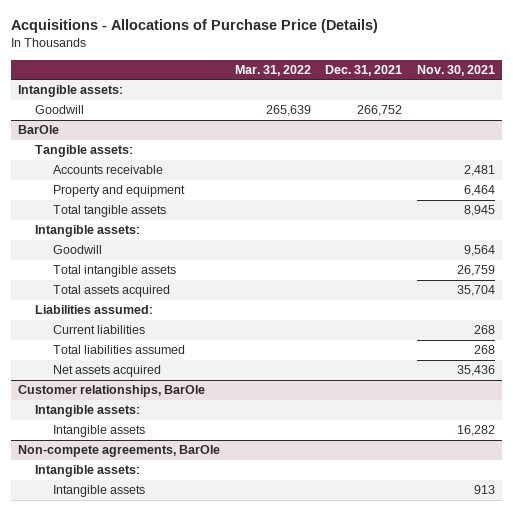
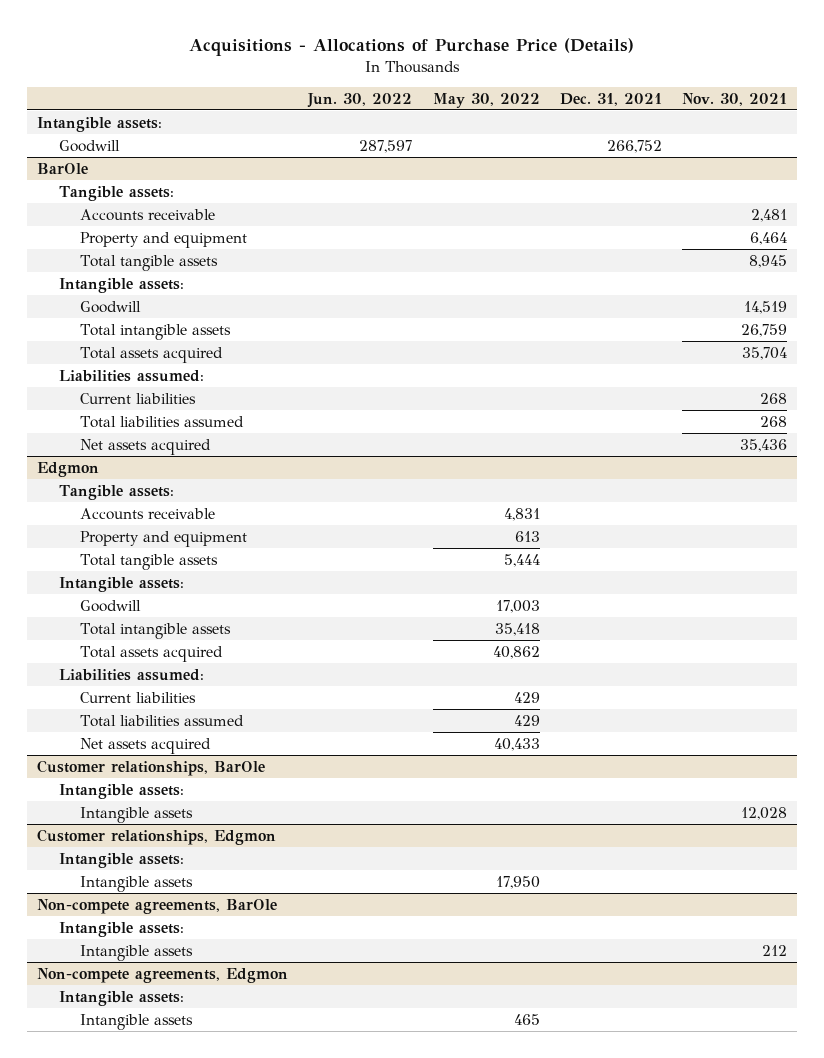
[234,64,311,76] Mar. 31, 2022 -> none
none -> [307,92,413,108] Jun. 30, 2022
none -> [432,92,540,108] May 30, 2022
[463,245,495,257] 9,564 -> [744,300,788,314] 14,519
none -> [37,461,100,477] Edgmon
none -> [58,484,174,500] Tangible assets:
none -> [80,507,216,520] Accounts receivable
none -> [80,530,248,547] Property and equipment
none -> [80,553,219,570] Total tangible assets
none -> [58,576,184,592] Intangible assets:
none -> [80,599,142,612] Goodwill
none -> [80,622,232,639] Total intangible assets
none -> [80,645,224,662] Total assets acquired
none -> [58,668,204,681] Liabilities assumed:
none -> [80,691,197,703] Current liabilities
none -> [80,714,245,727] Total liabilities assumed
none -> [80,737,212,754] Net assets acquired
[456,425,495,437] 16,282 -> [741,806,788,820] 12,028
none -> [37,828,277,845] Customer relationships, Edgmon
none -> [58,852,184,868] Intangible assets:
none -> [80,875,194,892] Intangible assets
[473,485,495,495] 913 -> [762,944,788,956] 212
none -> [37,967,289,983] Non-compete agreements, Edgmon
none -> [58,990,184,1006] Intangible assets:
none -> [80,1013,194,1030] Intangible assets

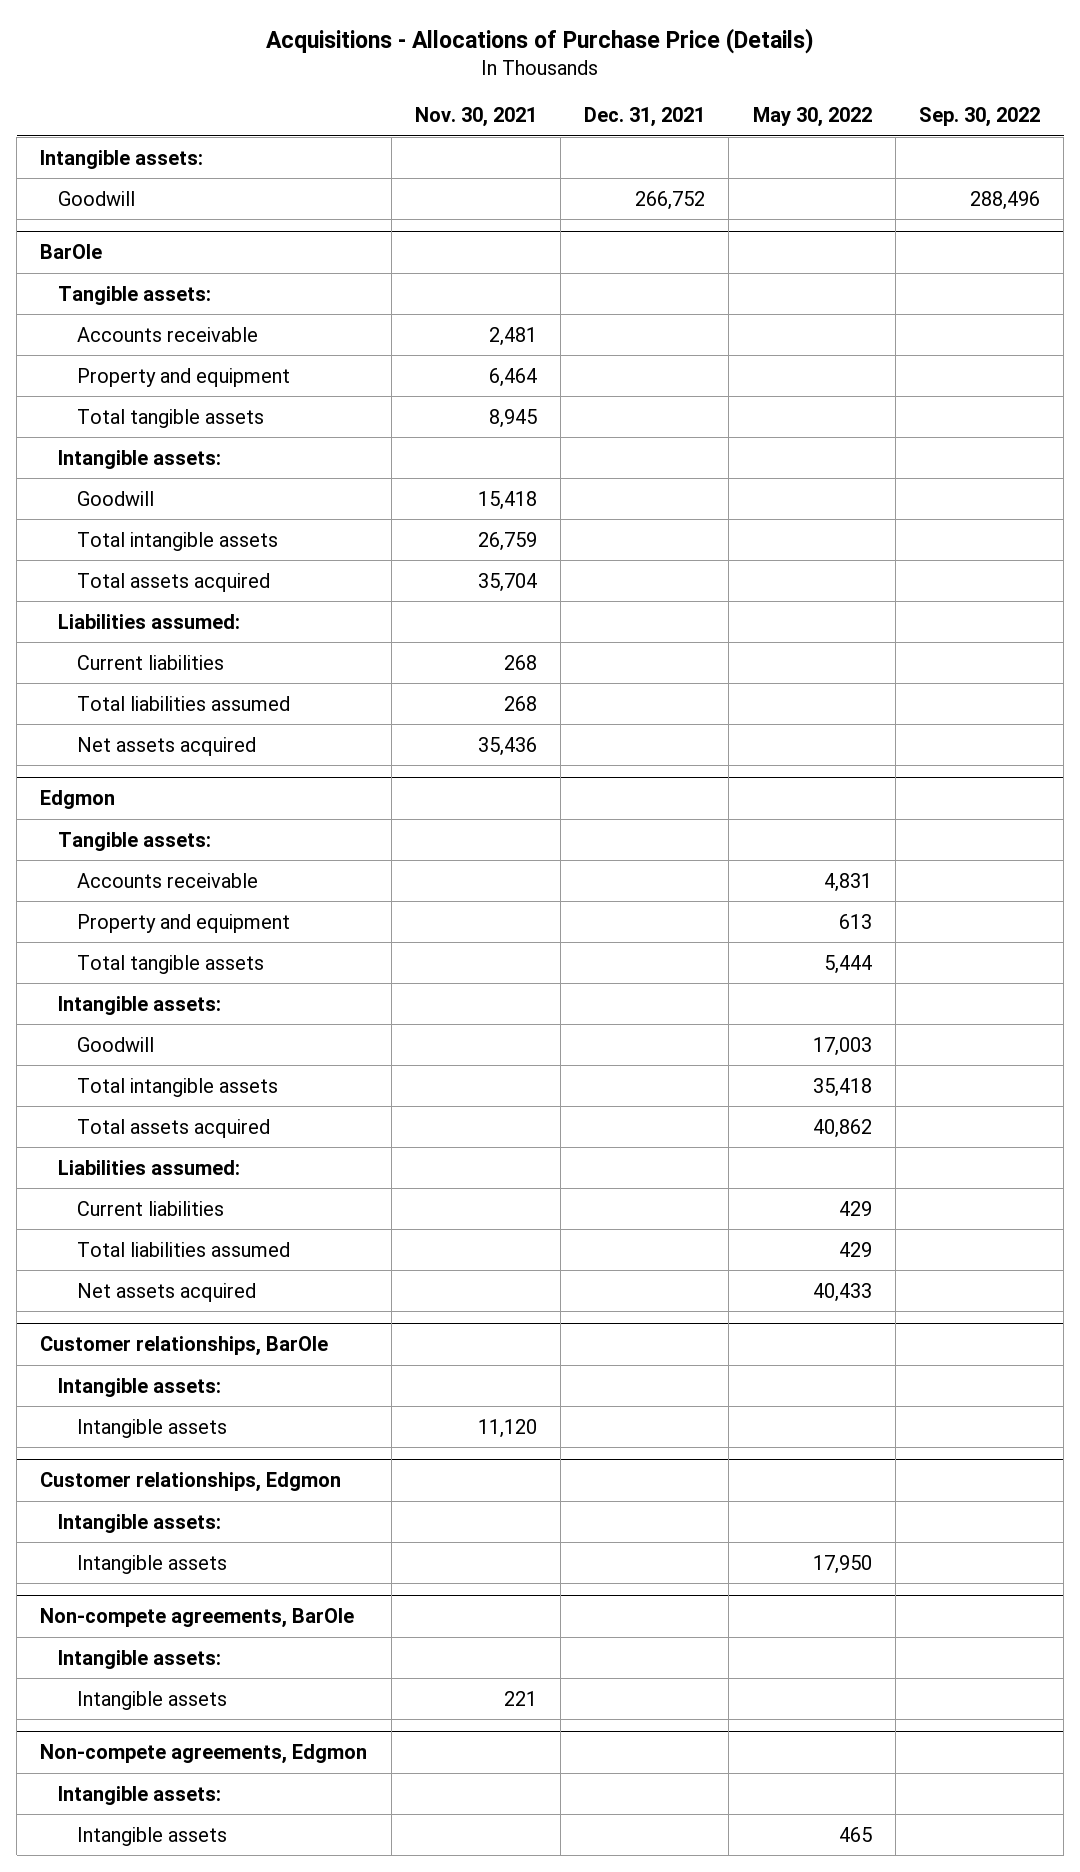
[307,92,413,108] Jun. 30, 2022 -> none
none -> [918,107,1040,128] Sep. 30, 2022
[744,300,788,314] 14,519 -> [477,490,537,510] 15,418
[741,806,788,820] 12,028 -> [477,1418,537,1438] 11,120
[762,944,788,956] 212 -> [503,1690,537,1706] 221

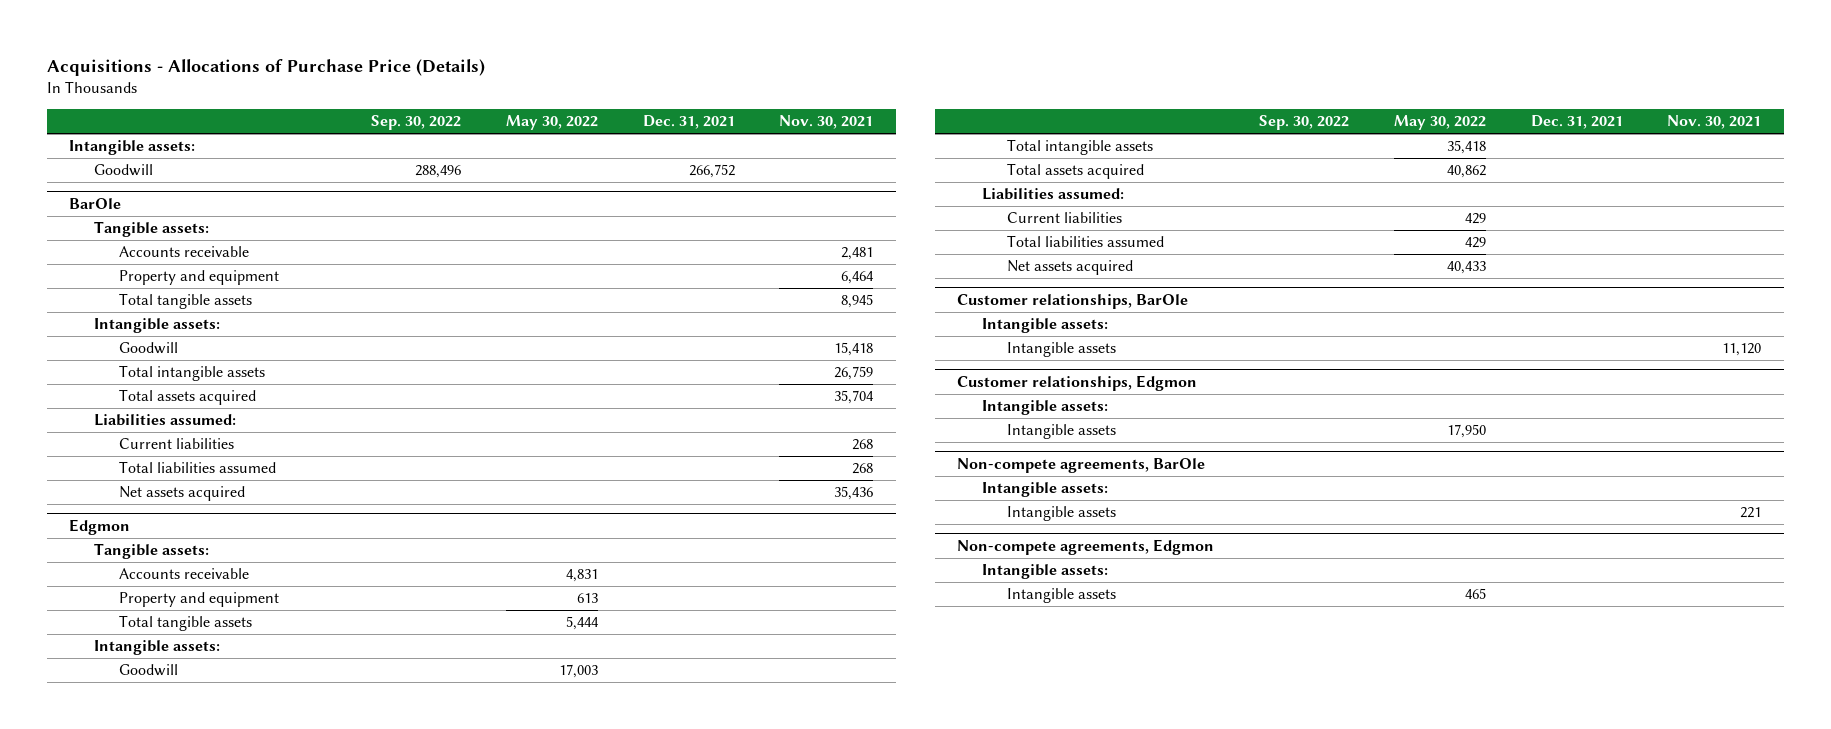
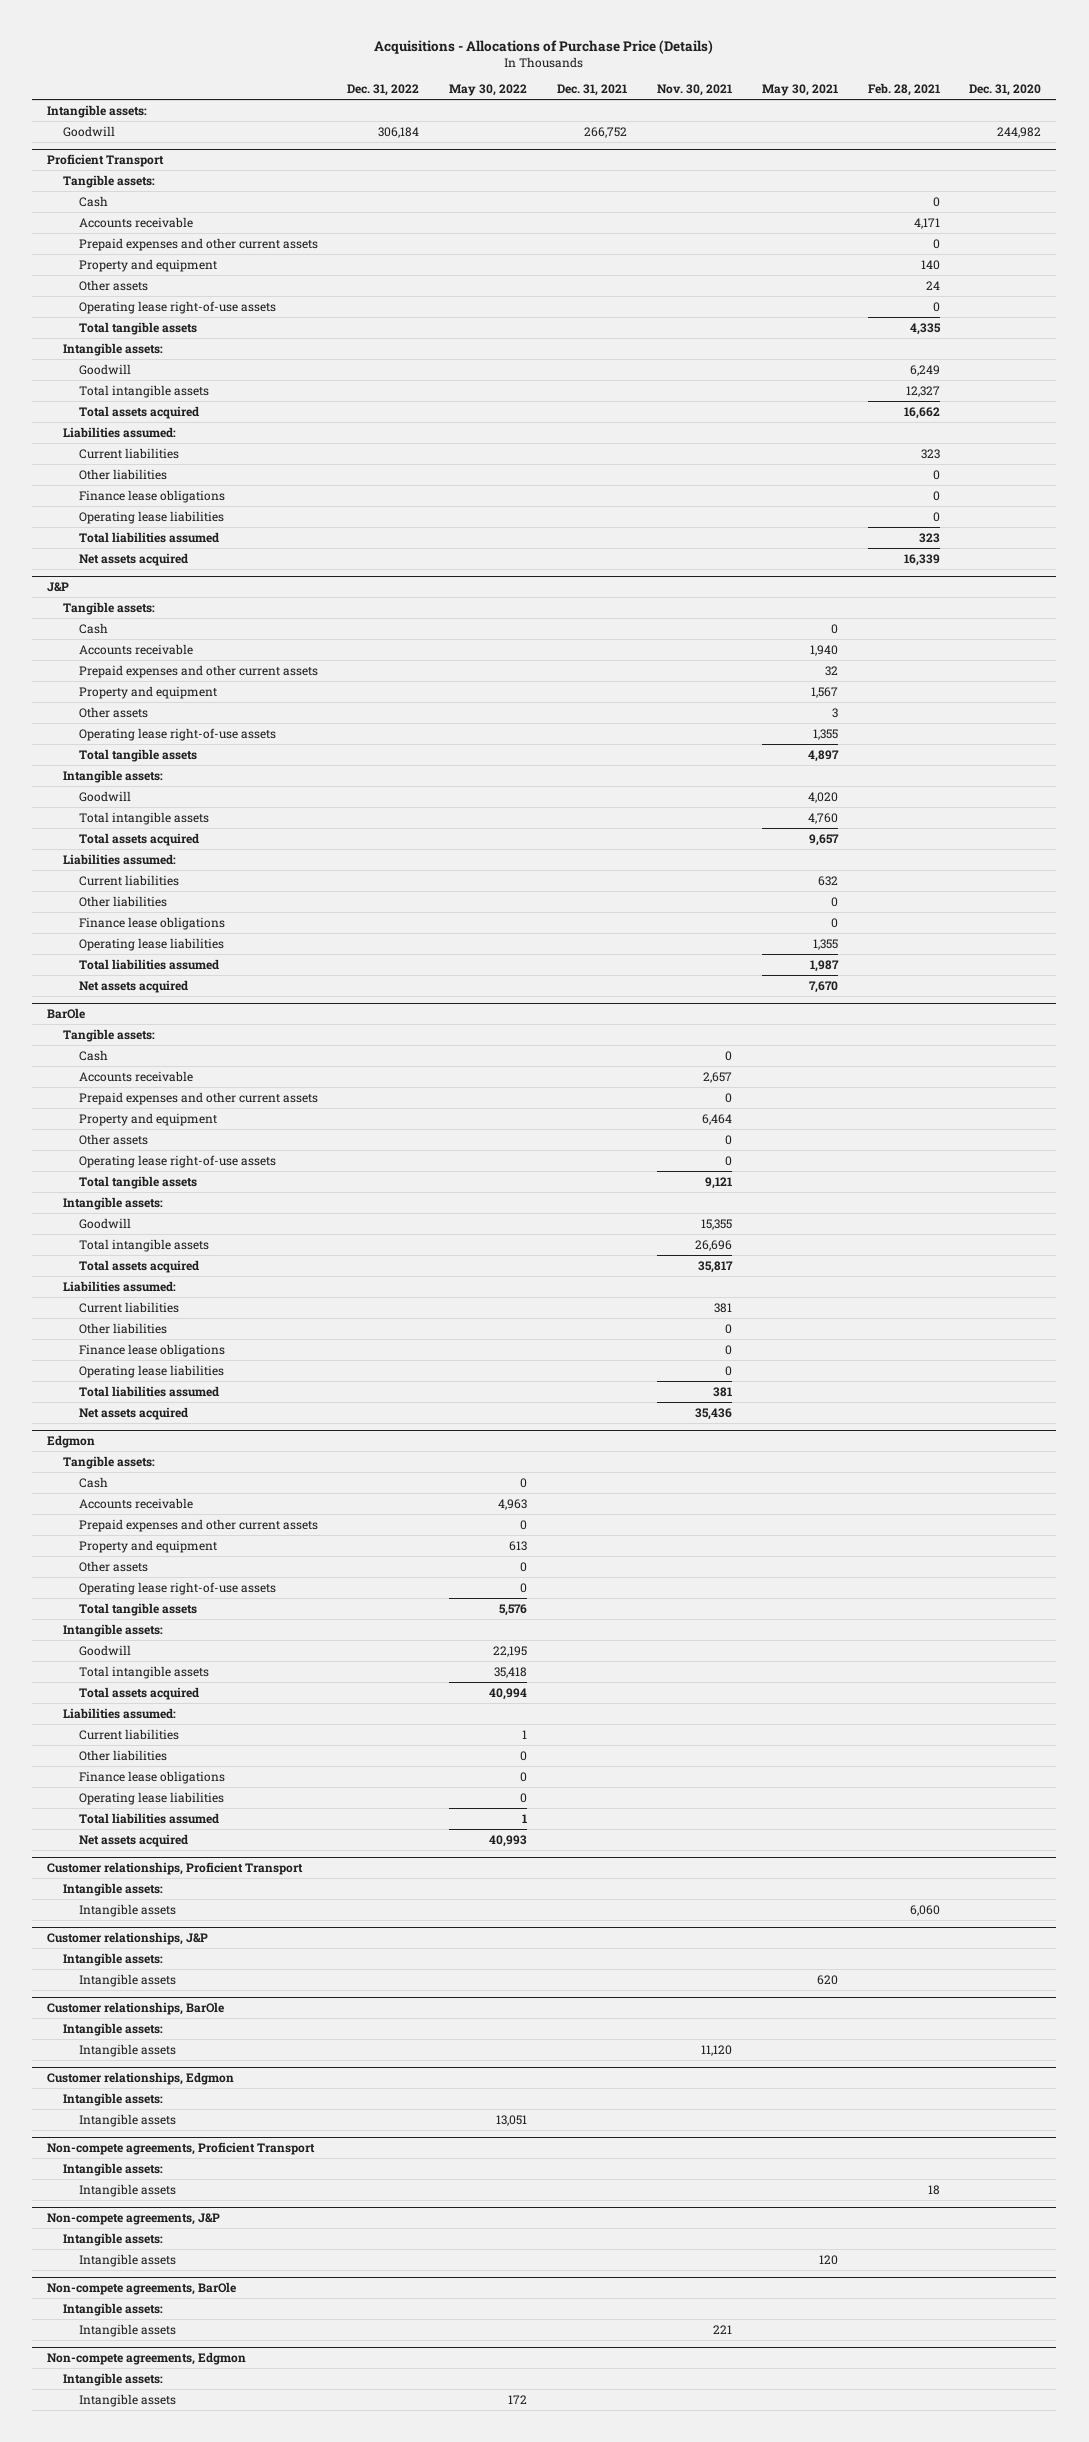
[371,115,462,131] Sep. 30, 2022 -> none
none -> [347,84,420,97] Dec. 31, 2022
none -> [761,84,838,97] May 30, 2021
none -> [867,83,940,97] Feb. 28, 2021
none -> [969,84,1042,97] Dec. 31, 2020
none -> [47,153,165,167] Proficient Transport
none -> [62,174,155,188] Tangible assets:
none -> [78,195,108,207] Cash
none -> [78,216,193,228] Accounts receivable
none -> [78,237,318,251] Prepaid expenses and other current assets
none -> [78,258,217,272] Property and equipment
none -> [78,279,148,291] Other assets
none -> [78,300,276,314] Operating lease right-of-use assets
none -> [78,321,197,335] Total tangible assets
none -> [62,342,163,356] Intangible assets:
none -> [78,363,131,375] Goodwill
none -> [78,384,209,398] Total intangible assets
none -> [78,405,199,419] Total assets acquired
none -> [62,426,176,438] Liabilities assumed:
none -> [78,447,179,459] Current liabilities
none -> [78,468,167,480] Other liabilities
none -> [78,489,225,503] Finance lease obligations
none -> [78,510,224,524] Operating lease liabilities
none -> [78,531,219,543] Total liabilities assumed
none -> [78,552,188,566] Net assets acquired
none -> [47,581,70,592] J&P
none -> [62,601,155,615] Tangible assets:
none -> [78,622,108,634] Cash
none -> [78,643,193,655] Accounts receivable
none -> [78,664,318,678] Prepaid expenses and other current assets
none -> [78,685,217,699] Property and equipment
none -> [78,706,148,718] Other assets
none -> [78,727,276,741] Operating lease right-of-use assets
none -> [78,748,197,762] Total tangible assets
none -> [62,769,163,783] Intangible assets:
none -> [78,790,131,802] Goodwill
none -> [78,811,209,825] Total intangible assets
none -> [78,832,199,846] Total assets acquired
none -> [62,853,176,865] Liabilities assumed:
none -> [78,874,179,886] Current liabilities
none -> [78,895,167,907] Other liabilities
none -> [78,916,225,930] Finance lease obligations
none -> [78,937,224,951] Operating lease liabilities
none -> [78,958,219,970] Total liabilities assumed
none -> [78,979,188,993] Net assets acquired
none -> [78,1049,108,1061] Cash
[841,247,874,261] 2,481 -> [702,1071,732,1083] 2,657
none -> [78,1091,318,1105] Prepaid expenses and other current assets
none -> [78,1133,148,1145] Other assets
none -> [78,1154,276,1168] Operating lease right-of-use assets
[841,294,874,309] 8,945 -> [704,1176,732,1189] 9,121
[834,342,874,357] 15,418 -> [700,1218,732,1230] 15,355
[834,366,874,381] 26,759 -> [694,1239,732,1251] 26,696
[834,390,875,405] 35,704 -> [697,1260,733,1273] 35,817
[852,439,874,451] 268 -> [713,1302,732,1313] 381
none -> [78,1322,167,1334] Other liabilities
none -> [78,1343,225,1357] Finance lease obligations
none -> [78,1364,224,1378] Operating lease liabilities
[852,463,874,475] 268 -> [712,1386,732,1397] 381
none -> [78,1476,108,1488] Cash
[565,569,598,583] 4,831 -> [498,1498,528,1510] 4,963
none -> [78,1518,318,1532] Prepaid expenses and other current assets
none -> [78,1560,148,1572] Other assets
none -> [78,1581,276,1595] Operating lease right-of-use assets
[565,616,599,631] 5,444 -> [499,1603,528,1616] 5,576
[558,664,598,679] 17,003 -> [493,1645,528,1657] 22,195
[1446,165,1486,179] 40,862 -> [489,1687,528,1700] 40,994
[1464,213,1486,225] 429 -> [522,1729,528,1739] 1
none -> [78,1749,167,1761] Other liabilities
none -> [78,1770,225,1784] Finance lease obligations
none -> [78,1791,224,1805] Operating lease liabilities
[1464,237,1486,249] 429 -> [522,1813,528,1823] 1
[1446,261,1486,275] 40,433 -> [489,1834,528,1847] 40,993
none -> [47,1861,304,1875] Customer relationships, Proficient Transport
none -> [62,1882,163,1896] Intangible assets:
none -> [78,1903,176,1917] Intangible assets
none -> [47,1931,209,1945] Customer relationships, J&P
none -> [62,1952,163,1966] Intangible assets:
none -> [78,1973,176,1987] Intangible assets
[1446,424,1486,439] 17,950 -> [496,2114,528,2126] 13,051
none -> [47,2141,316,2155] Non-compete agreements, Proficient Transport
none -> [62,2162,163,2176] Intangible assets:
none -> [78,2183,176,2197] Intangible assets
none -> [47,2212,221,2225] Non-compete agreements, J&P
none -> [62,2232,163,2246] Intangible assets:
none -> [78,2253,176,2267] Intangible assets
[1464,588,1486,600] 465 -> [508,2394,528,2404] 172

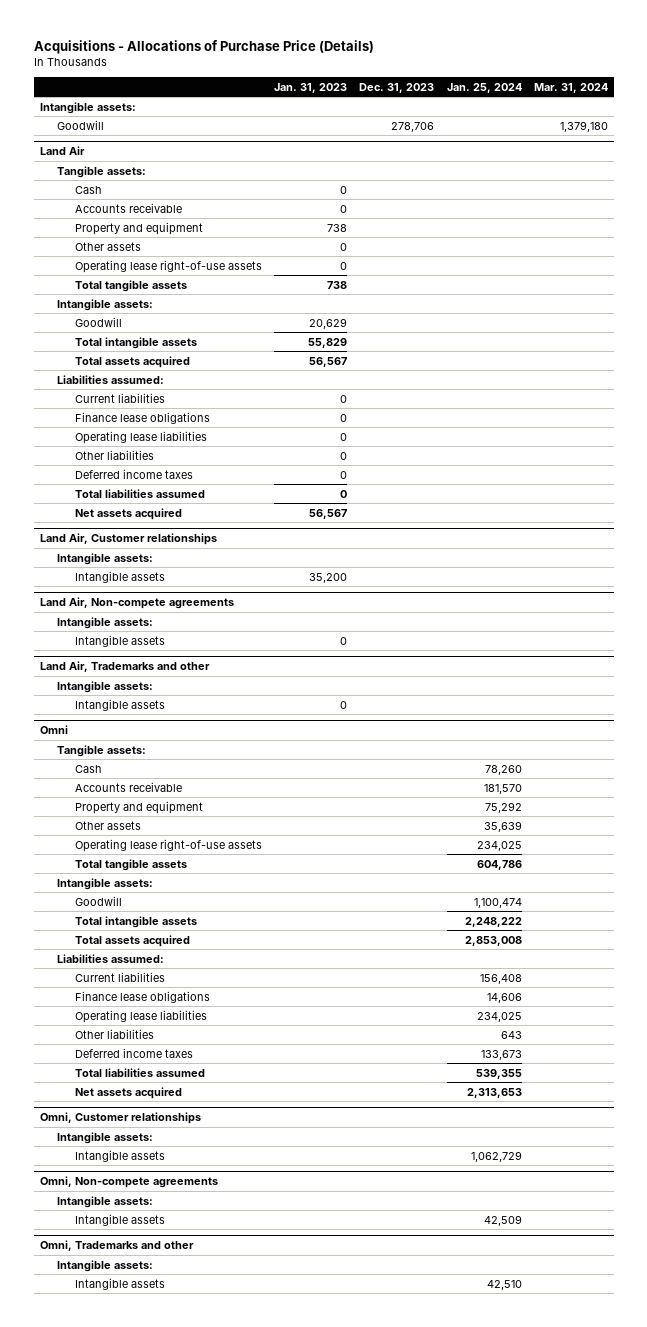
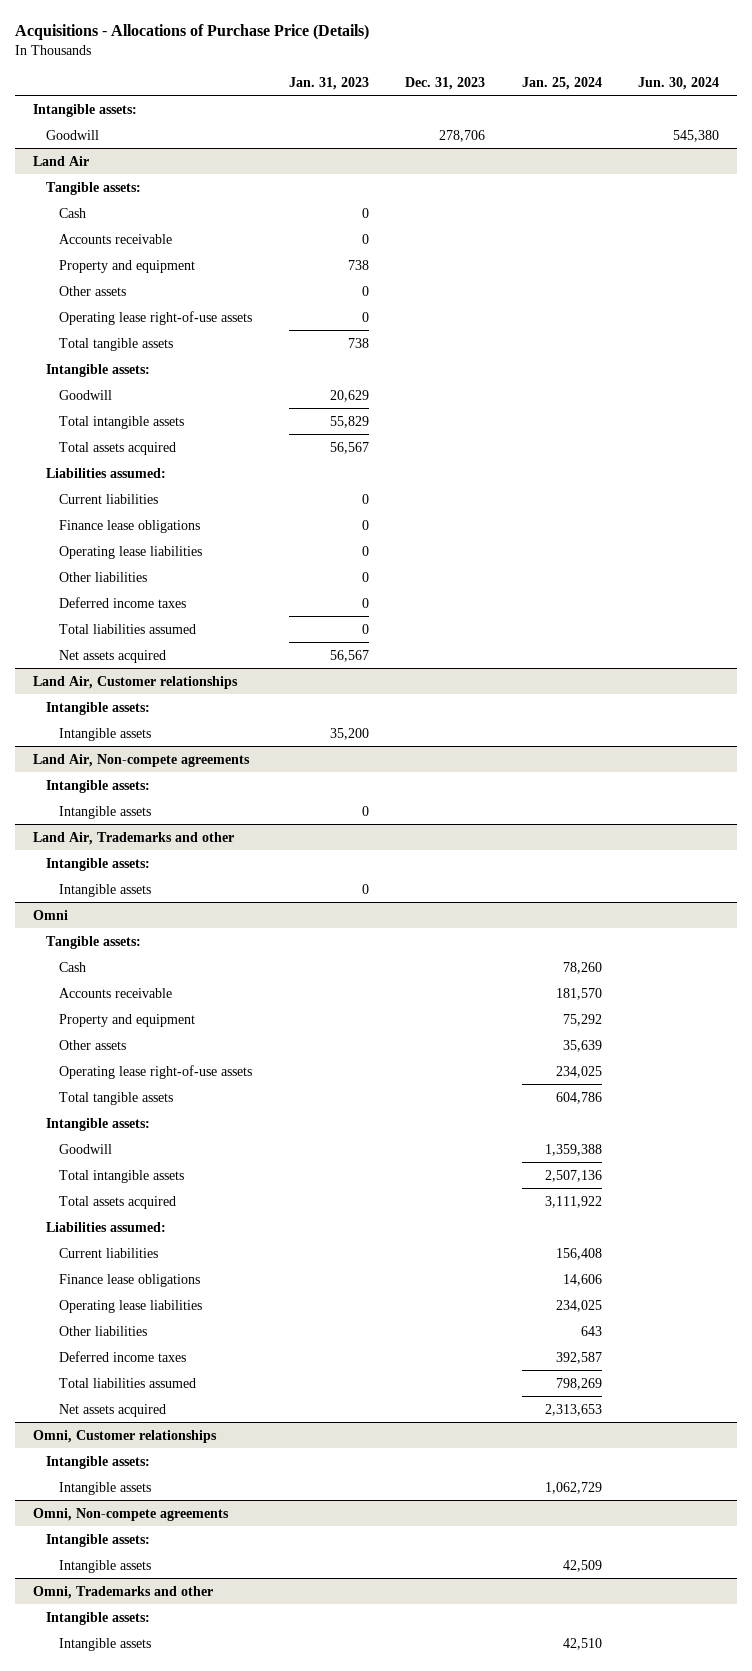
[533,82,608,93] Mar. 31, 2024 -> none
none -> [638,76,720,90] Jun. 30, 2024
[473,897,522,908] 1,100,474 -> [544,1143,602,1156] 1,359,388
[464,916,522,927] 2,248,222 -> [544,1169,602,1182] 2,507,136
[464,935,522,946] 2,853,008 -> [544,1195,602,1208] 3,111,922
[480,1049,522,1060] 133,673 -> [555,1351,602,1364] 392,587
[475,1068,522,1079] 539,355 -> [555,1377,602,1390] 798,269

